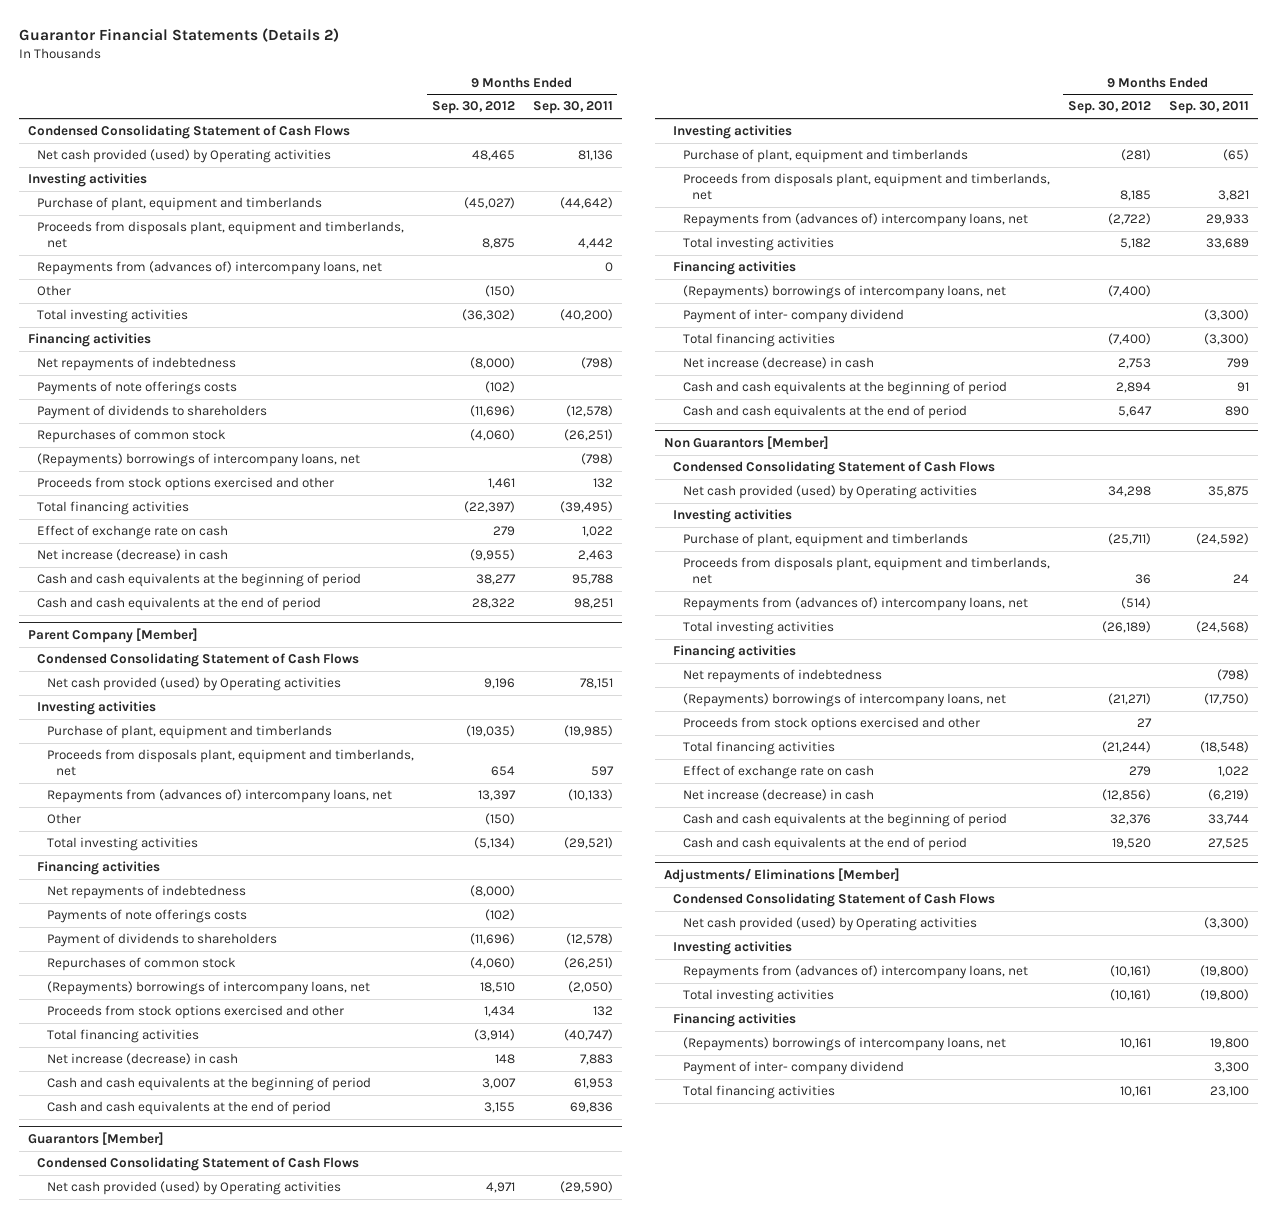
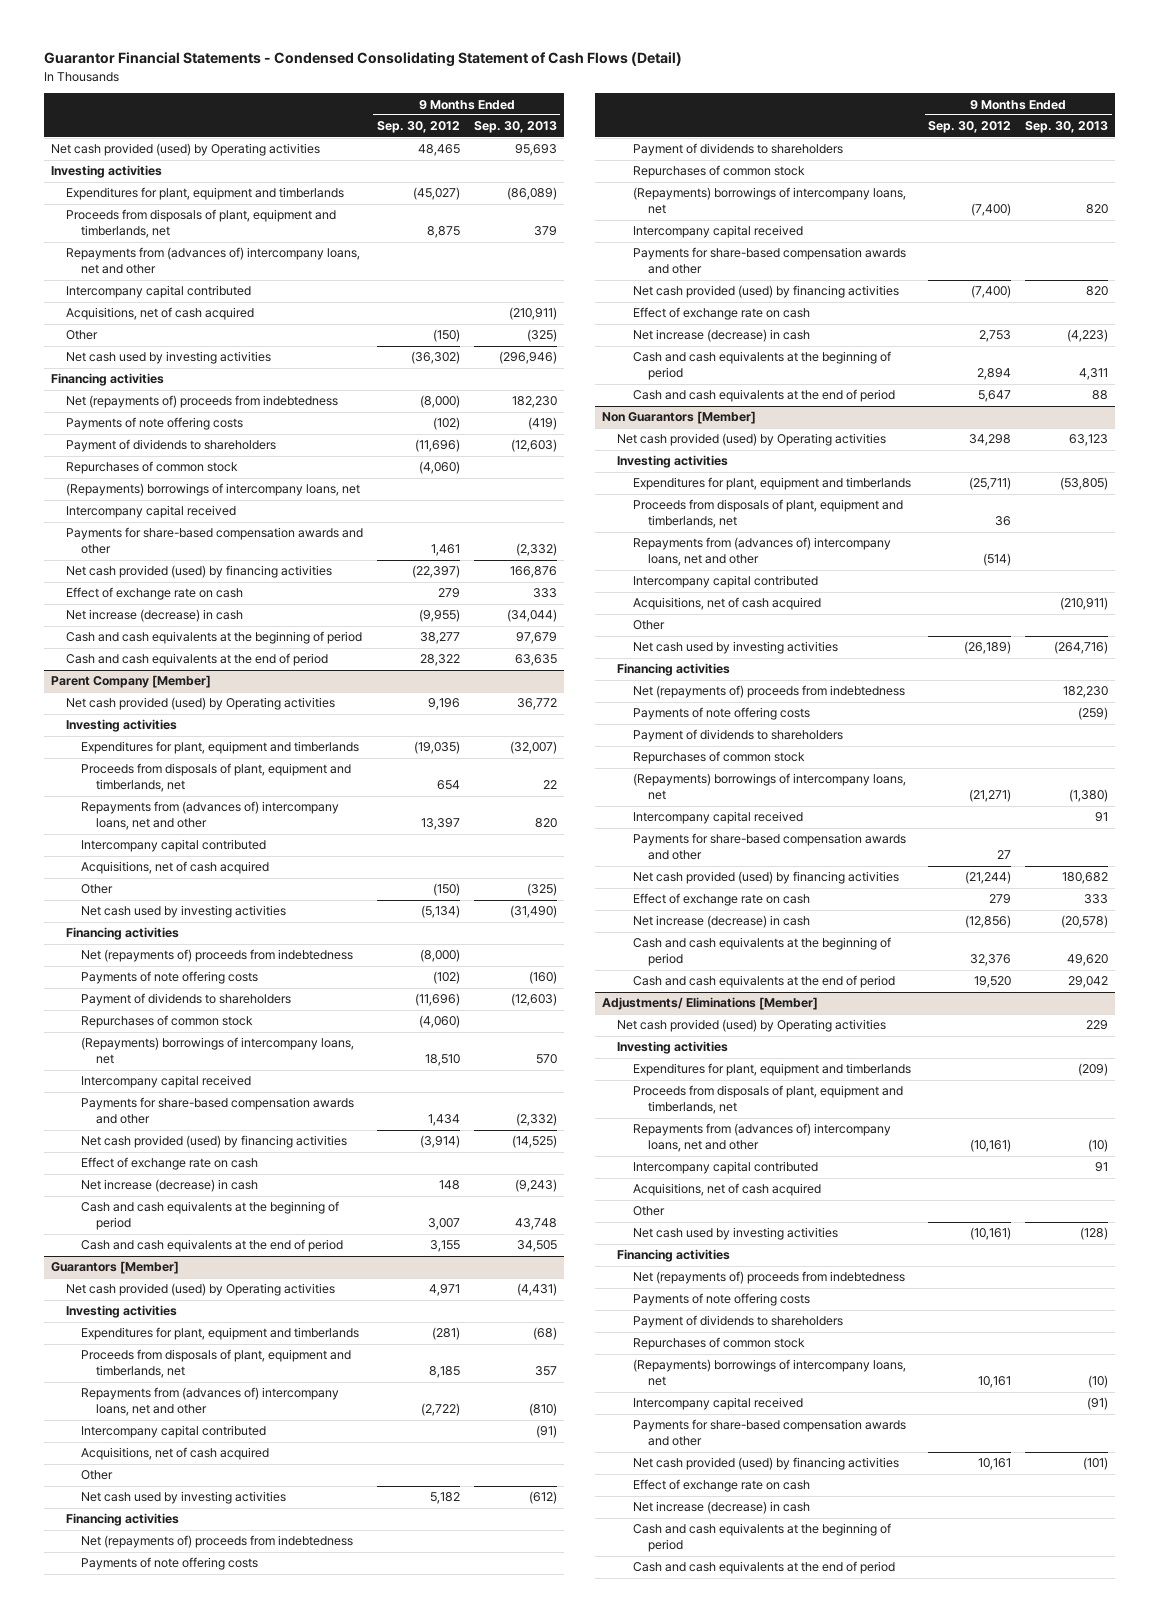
[19,27,340,42] Guarantor Financial Statements (Details 2) -> [43,52,682,68] Guarantor Financial Statements - Condensed Consolidating Statement of Cash Flows (Detail)
[532,101,613,115] Sep. 30, 2011 -> none
none -> [473,121,557,134] Sep. 30, 2013
[28,125,351,140] Condensed Consolidating Statement of Cash Flows -> none
[37,197,323,212] Purchase of plant, equipment and timberlands -> [65,187,344,201] Expenditures for plant, equipment and timberlands
[37,221,405,248] Proceeds from disposals plant, equipment and timberlands, net -> [65,209,336,239] Proceeds from disposals of plant, equipment and timberlands, net
[37,261,383,276] Repayments from (advances of) intercompany loans, net -> [65,247,360,275] Repayments from (advances of) intercompany loans, net and other
none -> [65,285,251,299] Intercompany capital contributed
none -> [65,307,254,321] Acquisitions, net of cash acquired
[37,309,189,324] Total investing activities -> [65,351,271,365] Net cash used by investing activities
[37,357,237,372] Net repayments of indebtedness -> [65,395,338,409] Net (repayments of) proceeds from indebtedness
[37,381,238,396] Payments of note offerings costs -> [65,417,243,431] Payments of note offering costs
none -> [65,505,236,519] Intercompany capital received
[37,477,335,492] Proceeds from stock options exercised and other -> [65,527,363,555] Payments for share-based compensation awards and other
[37,501,190,516] Total financing activities -> [65,565,332,579] Net cash provided (used) by financing activities
[37,653,360,668] Condensed Consolidating Statement of Cash Flows -> none
[46,725,332,740] Purchase of plant, equipment and timberlands -> [80,741,359,755] Expenditures for plant, equipment and timberlands
[46,749,414,776] Proceeds from disposals plant, equipment and timberlands, net -> [80,763,351,793] Proceeds from disposals of plant, equipment and timberlands, net
[46,789,392,804] Repayments from (advances of) intercompany loans, net -> [80,801,339,831] Repayments from (advances of) intercompany loans, net and other
none -> [80,839,266,853] Intercompany capital contributed
none -> [80,861,269,875] Acquisitions, net of cash acquired
[46,837,198,852] Total investing activities -> [80,905,286,919] Net cash used by investing activities
[46,885,246,900] Net repayments of indebtedness -> [80,949,353,963] Net (repayments of) proceeds from indebtedness
[46,909,247,924] Payments of note offerings costs -> [80,971,258,985] Payments of note offering costs
none -> [80,1075,251,1089] Intercompany capital received
[46,1005,344,1020] Proceeds from stock options exercised and other -> [80,1097,354,1125] Payments for share-based compensation awards and other
[46,1029,199,1044] Total financing activities -> [80,1135,347,1149] Net cash provided (used) by financing activities
none -> [80,1157,258,1171] Effect of exchange rate on cash
[37,1157,360,1172] Condensed Consolidating Statement of Cash Flows -> none
[682,149,968,164] Purchase of plant, equipment and timberlands -> [80,1327,359,1341] Expenditures for plant, equipment and timberlands
[682,173,1050,200] Proceeds from disposals plant, equipment and timberlands, net -> [80,1349,351,1379] Proceeds from disposals of plant, equipment and timberlands, net
[682,213,1028,228] Repayments from (advances of) intercompany loans, net -> [80,1387,339,1417] Repayments from (advances of) intercompany loans, net and other
none -> [80,1425,266,1439] Intercompany capital contributed
none -> [80,1447,269,1461] Acquisitions, net of cash acquired
none -> [80,1470,113,1481] Other
[682,237,834,252] Total investing activities -> [80,1491,286,1505] Net cash used by investing activities
none -> [80,1535,353,1549] Net (repayments of) proceeds from indebtedness
none -> [80,1557,258,1571] Payments of note offering costs
none -> [632,143,843,157] Payment of dividends to shareholders
none -> [632,165,805,179] Repurchases of common stock
[682,309,904,324] Payment of inter- company dividend -> none
none -> [632,225,803,239] Intercompany capital received
none -> [632,247,906,275] Payments for share-based compensation awards and other
[682,333,835,348] Total financing activities -> [632,285,899,299] Net cash provided (used) by financing activities
none -> [632,307,810,321] Effect of exchange rate on cash
[673,461,996,476] Condensed Consolidating Statement of Cash Flows -> none
[682,533,968,548] Purchase of plant, equipment and timberlands -> [632,477,911,491] Expenditures for plant, equipment and timberlands
[682,557,1050,584] Proceeds from disposals plant, equipment and timberlands, net -> [632,499,903,529] Proceeds from disposals of plant, equipment and timberlands, net
[682,597,1028,612] Repayments from (advances of) intercompany loans, net -> [632,537,891,567] Repayments from (advances of) intercompany loans, net and other
none -> [632,575,818,589] Intercompany capital contributed
none -> [632,597,821,611] Acquisitions, net of cash acquired
none -> [632,620,665,631] Other
[682,621,834,636] Total investing activities -> [632,641,838,655] Net cash used by investing activities
[682,669,882,684] Net repayments of indebtedness -> [632,685,905,699] Net (repayments of) proceeds from indebtedness
none -> [632,707,810,721] Payments of note offering costs
none -> [632,729,843,743] Payment of dividends to shareholders
none -> [632,751,805,765] Repurchases of common stock
[682,717,980,732] Proceeds from stock options exercised and other -> none
none -> [632,811,803,825] Intercompany capital received
none -> [632,833,906,861] Payments for share-based compensation awards and other
[682,741,835,756] Total financing activities -> [632,871,899,885] Net cash provided (used) by financing activities
[673,893,996,908] Condensed Consolidating Statement of Cash Flows -> none
none -> [632,1063,911,1077] Expenditures for plant, equipment and timberlands
none -> [632,1085,903,1115] Proceeds from disposals of plant, equipment and timberlands, net
[682,965,1028,980] Repayments from (advances of) intercompany loans, net -> [632,1123,891,1153] Repayments from (advances of) intercompany loans, net and other
none -> [632,1161,818,1175] Intercompany capital contributed
none -> [632,1183,821,1197] Acquisitions, net of cash acquired
none -> [632,1206,665,1217] Other
[682,989,834,1004] Total investing activities -> [632,1227,838,1241] Net cash used by investing activities
none -> [632,1271,905,1285] Net (repayments of) proceeds from indebtedness
none -> [632,1293,810,1307] Payments of note offering costs
none -> [632,1315,843,1329] Payment of dividends to shareholders
none -> [632,1337,805,1351] Repurchases of common stock
[682,1061,904,1076] Payment of inter- company dividend -> none
none -> [632,1397,803,1411] Intercompany capital received
none -> [632,1419,906,1447] Payments for share-based compensation awards and other
[682,1085,835,1100] Total financing activities -> [632,1457,899,1471] Net cash provided (used) by financing activities
none -> [632,1479,810,1493] Effect of exchange rate on cash
none -> [632,1501,810,1515] Net increase (decrease) in cash
none -> [632,1523,891,1553] Cash and cash equivalents at the beginning of period
none -> [632,1561,895,1575] Cash and cash equivalents at the end of period

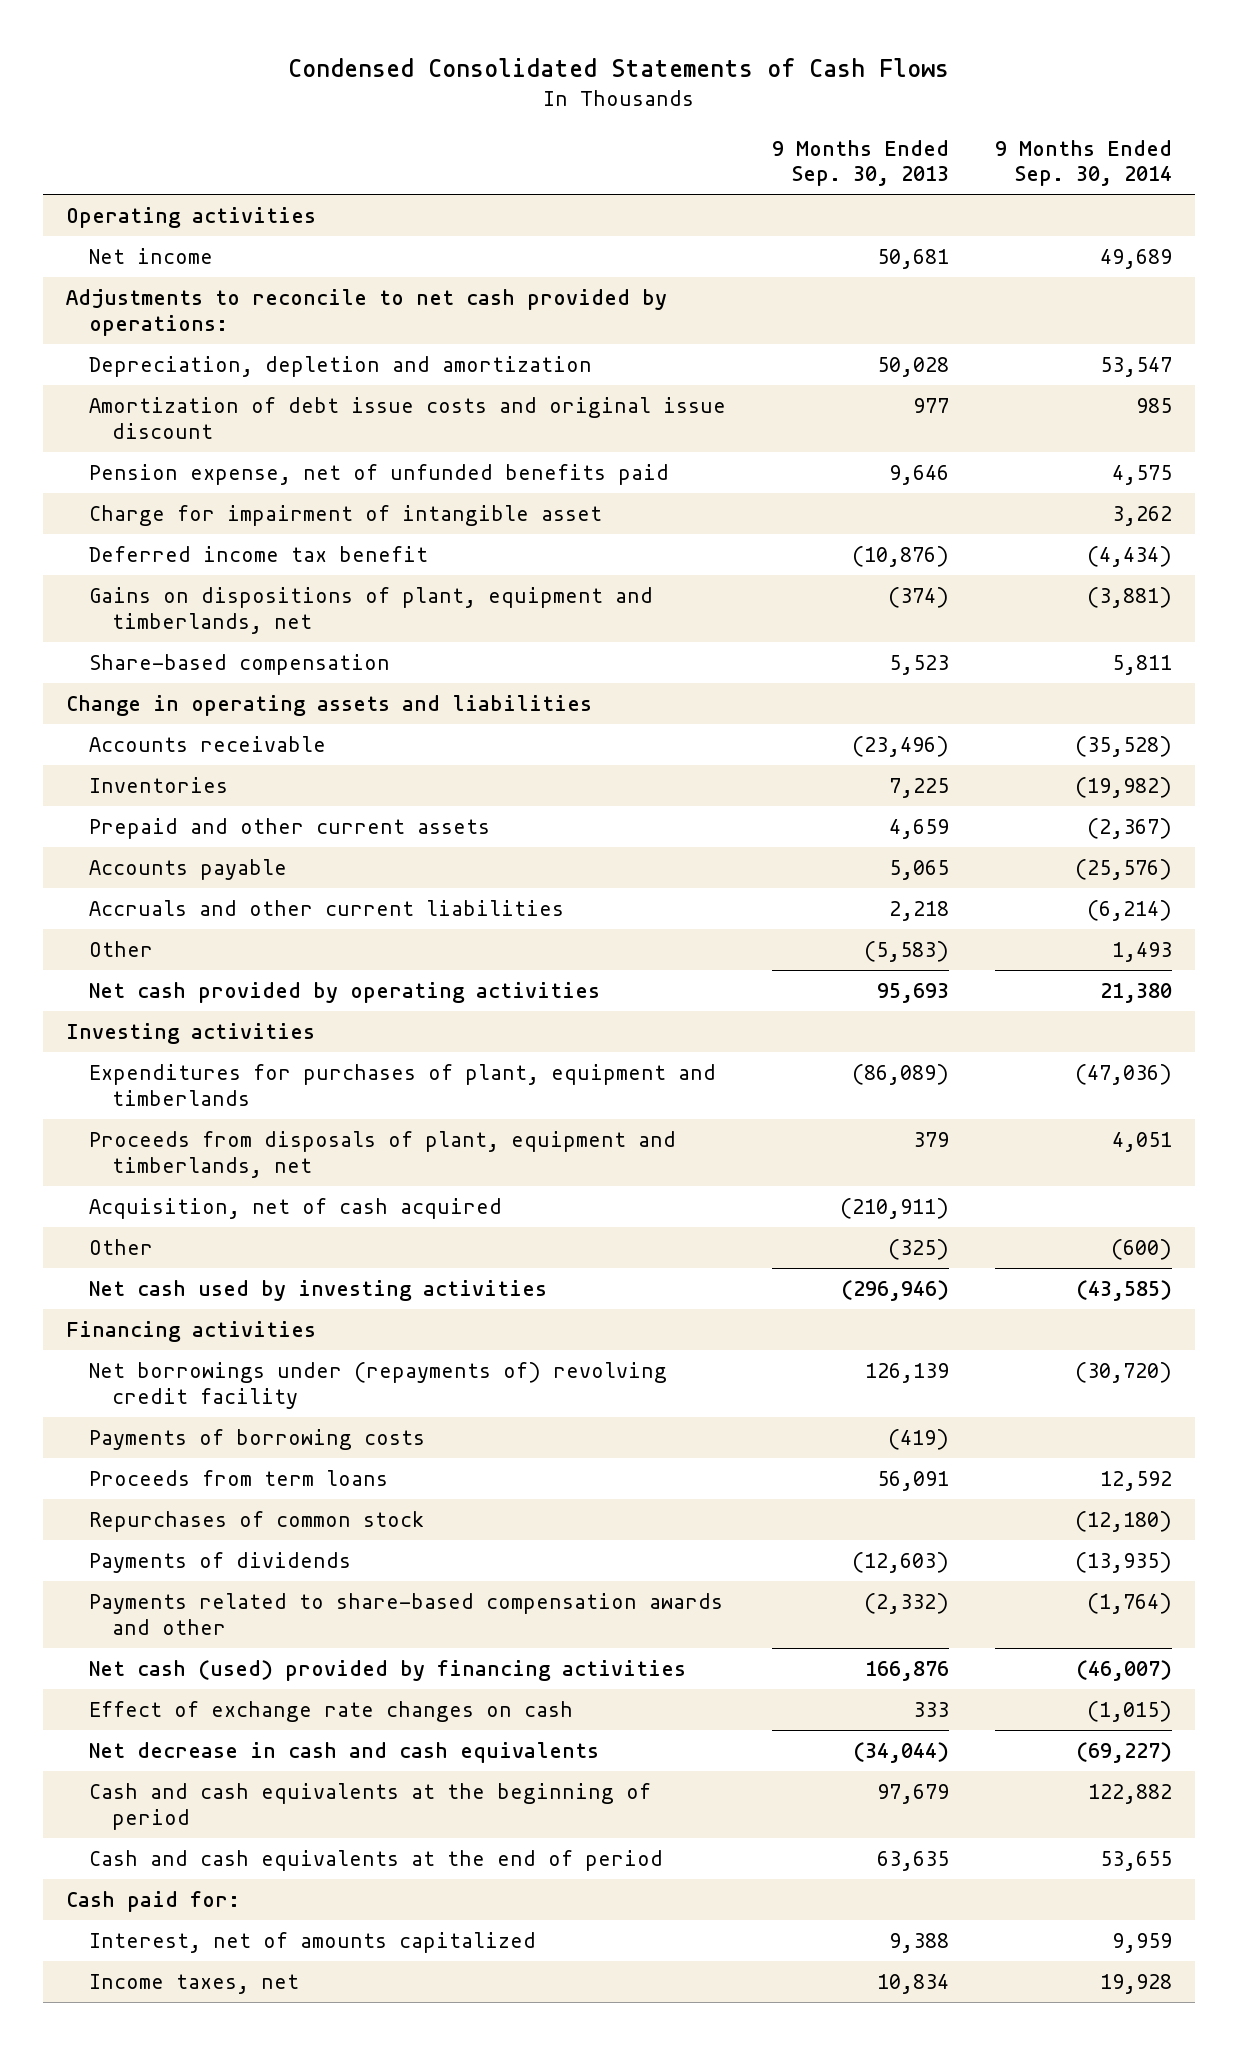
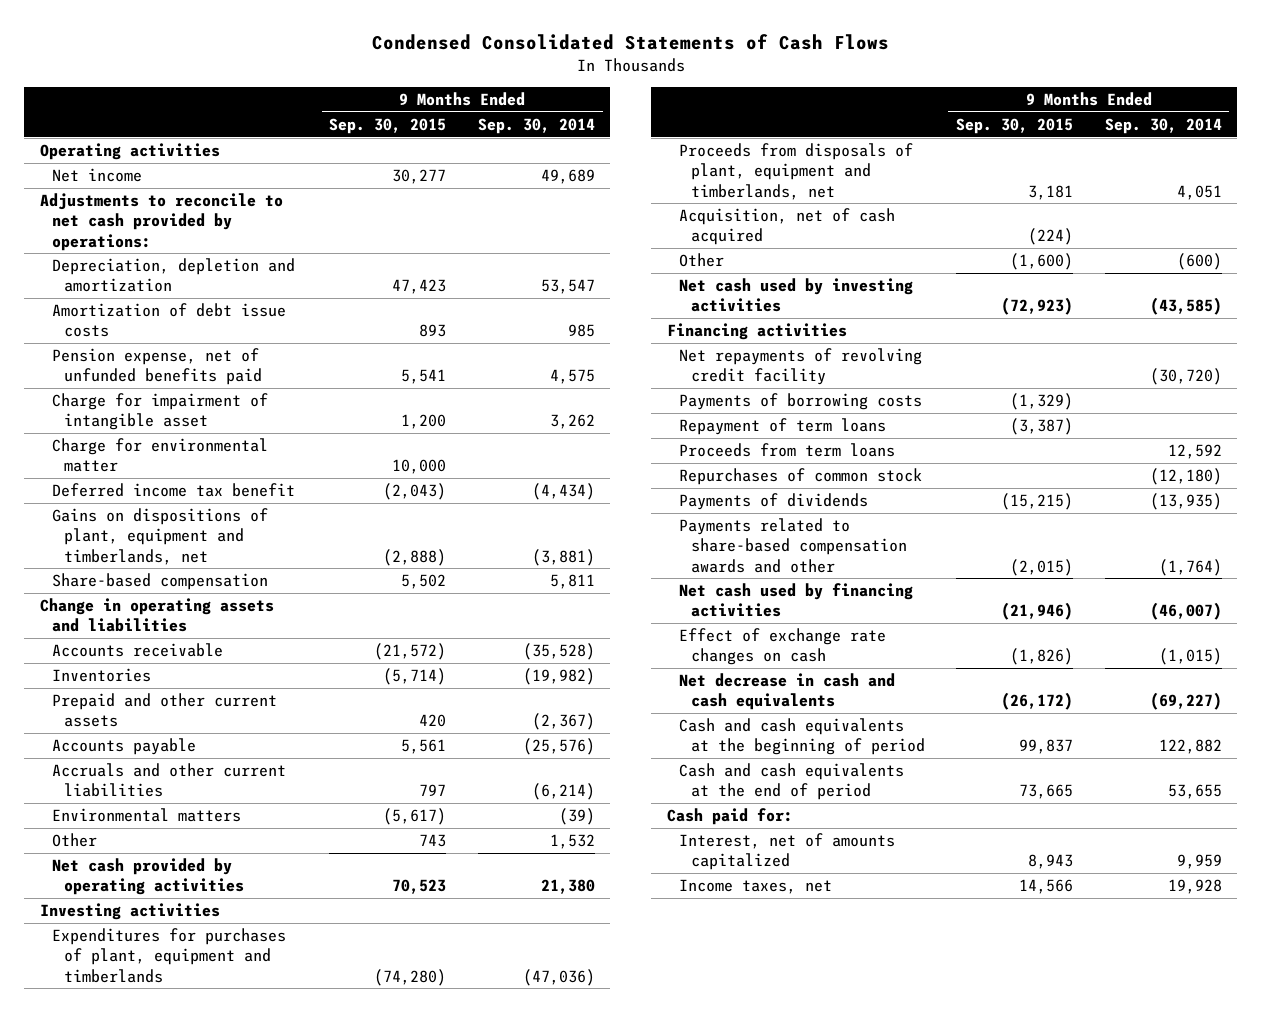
[772,139,950,187] 9 Months Ended Sep. 30, 2013 -> none
none -> [329,118,447,135] Sep. 30, 2015
[89,397,727,439] Amortization of debt issue costs and original issue discount -> [51,303,286,338] Amortization of debt issue costs
none -> [51,438,268,473] Charge for environmental matter
none -> [51,808,241,823] Environmental matters
[1112,942,1173,963] 1,493 -> [549,834,595,850] 1,532
[89,1362,668,1409] Net borrowings under (repayments of) revolving credit facility -> [678,348,922,386] Net repayments of revolving credit facility
none -> [678,418,886,436] Repayment of term loans
[89,1660,687,1682] Net cash (used) provided by financing activities -> [678,583,913,618] Net cash used by financing activities

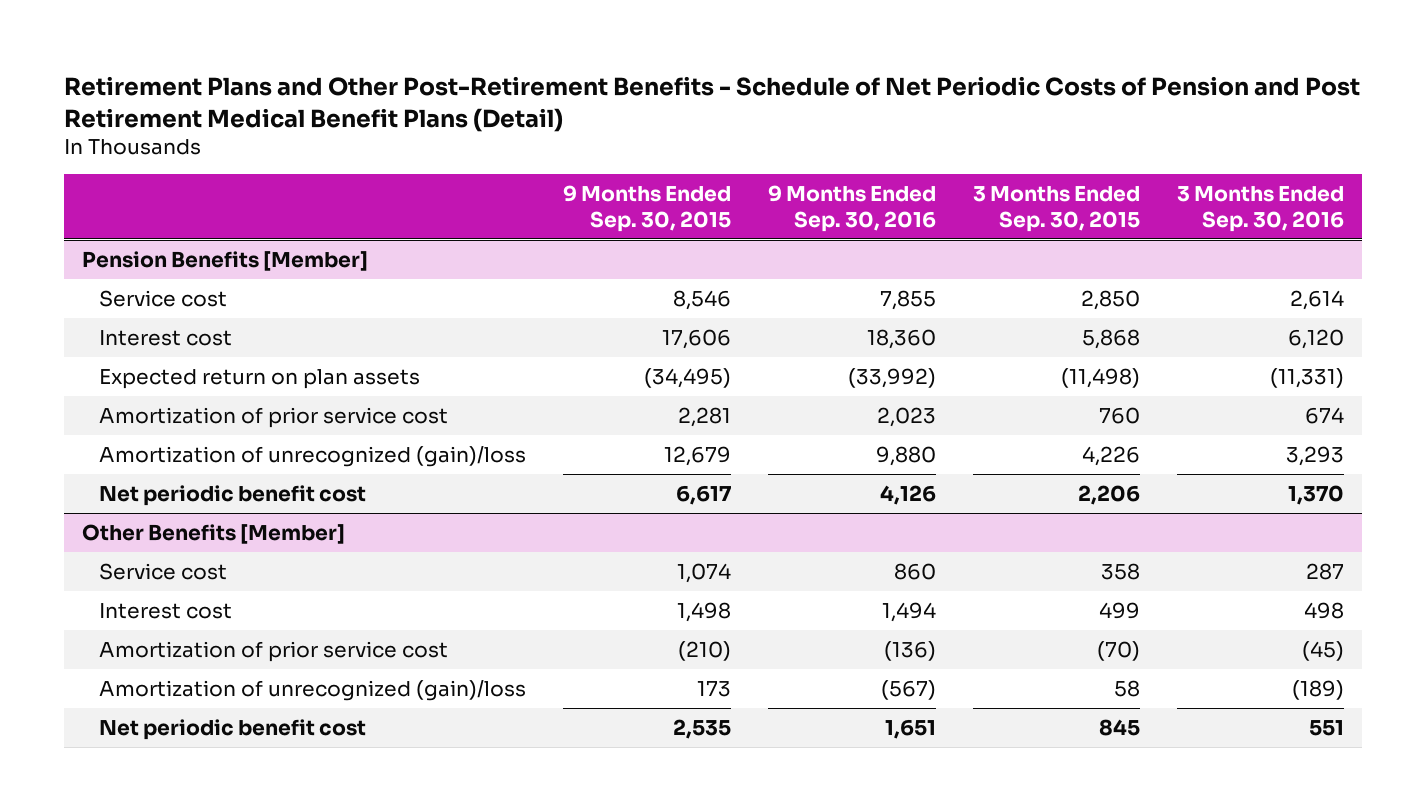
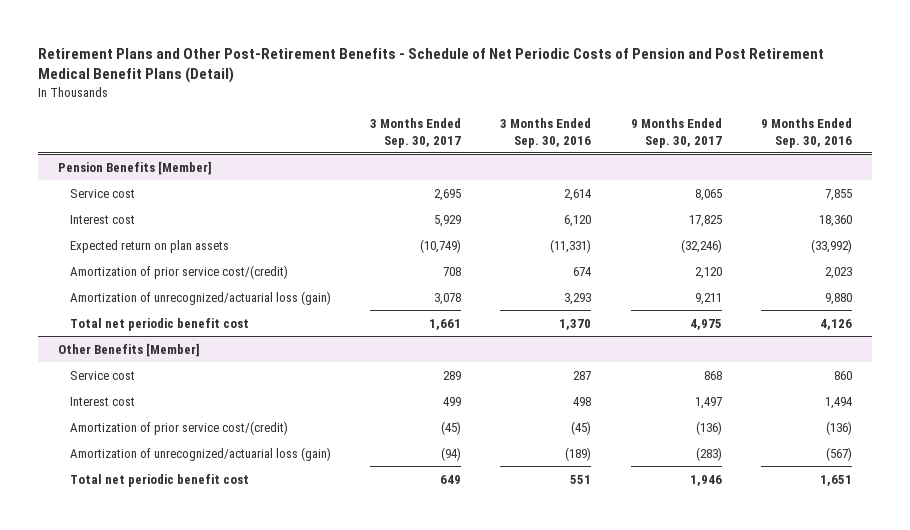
[562,185,731,232] 9 Months Ended Sep. 30, 2015 -> none
[972,186,1140,232] 3 Months Ended Sep. 30, 2015 -> none
none -> [370,117,462,148] 3 Months Ended Sep. 30, 2017
none -> [630,117,722,148] 9 Months Ended Sep. 30, 2017
[98,406,448,428] Amortization of prior service cost -> [69,264,288,279] Amortization of prior service cost/(credit)
[98,445,526,467] Amortization of unrecognized (gain)/loss -> [69,290,331,305] Amortization of unrecognized/actuarial loss (gain)
[98,484,366,506] Net periodic benefit cost -> [69,317,249,331] Total net periodic benefit cost
[98,640,448,662] Amortization of prior service cost -> [69,420,288,435] Amortization of prior service cost/(credit)
[98,679,526,701] Amortization of unrecognized (gain)/loss -> [69,446,331,461] Amortization of unrecognized/actuarial loss (gain)
[98,718,366,740] Net periodic benefit cost -> [69,473,249,487] Total net periodic benefit cost

